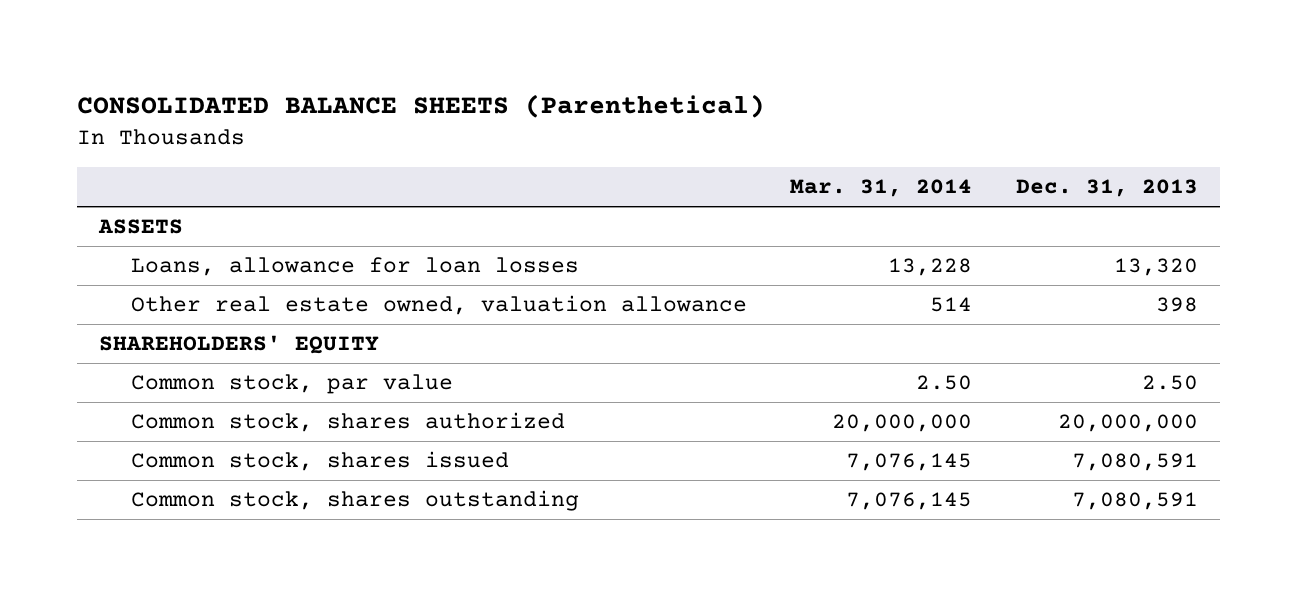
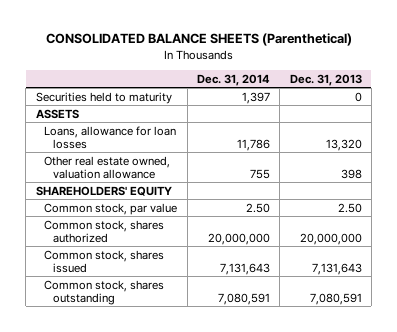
[790,179,973,198] Mar. 31, 2014 -> none
none -> [196,73,270,86] Dec. 31, 2014
none -> [35,91,172,104] Securities held to maturity
[1071,453,1198,472] 7,080,591 -> [311,262,362,275] 7,131,643

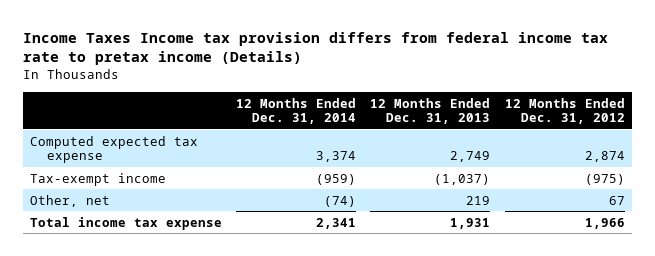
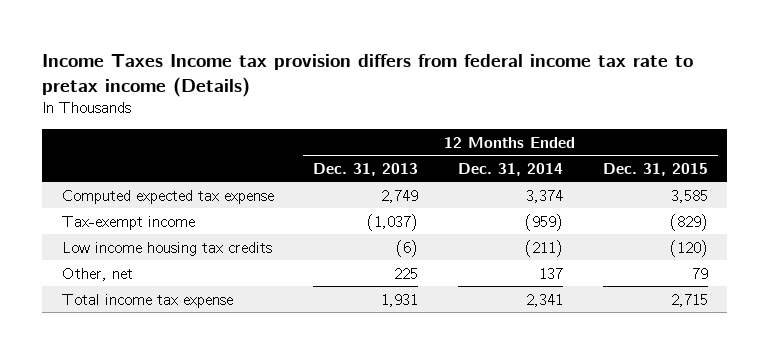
[504,97,625,125] 12 Months Ended Dec. 31, 2012 -> none
none -> [602,162,708,176] Dec. 31, 2015
none -> [61,241,272,256] Low income housing tax credits
[324,195,357,207] (74) -> [538,267,563,279] 137
[466,195,491,205] 219 -> [394,267,419,279] 225

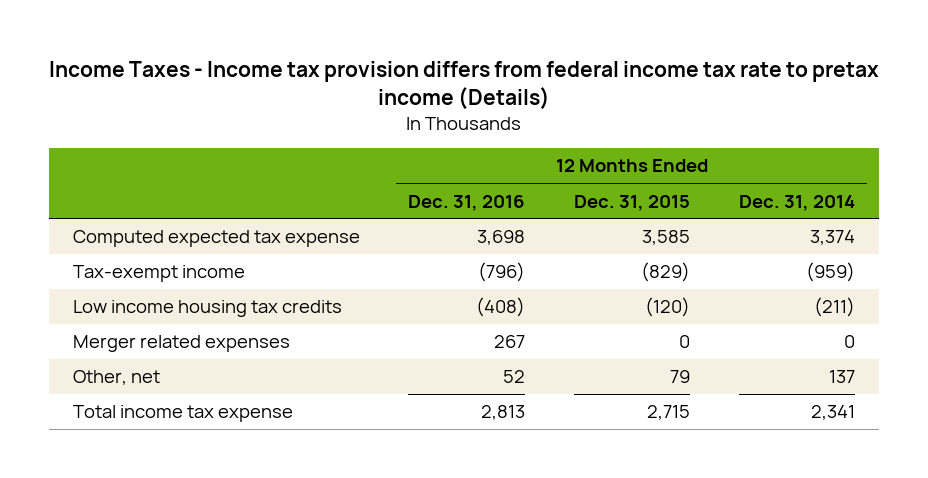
[41,53,693,97] Income Taxes Income tax provision differs from federal income tax rate to pretax income (Details) -> [48,60,879,110] Income Taxes - Income tax provision differs from federal income tax rate to pretax income (Details)
[313,162,419,176] Dec. 31, 2013 -> none
none -> [408,194,526,211] Dec. 31, 2016
none -> [72,335,290,353] Merger related expenses

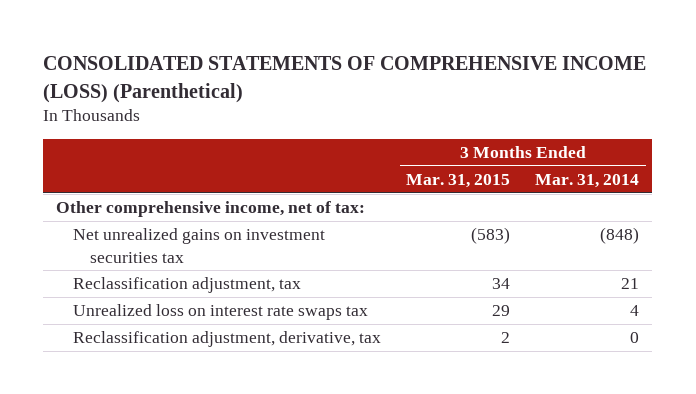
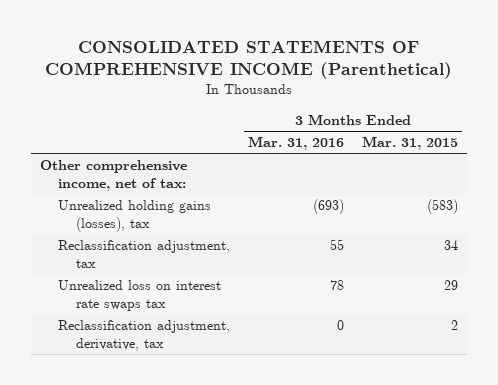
[43,56,647,103] CONSOLIDATED STATEMENTS OF COMPREHENSIVE INCOME (LOSS) (Parenthetical) -> [44,40,452,80] CONSOLIDATED STATEMENTS OF COMPREHENSIVE INCOME (Parenthetical)
[535,173,640,188] Mar. 31, 2014 -> none
none -> [248,136,345,151] Mar. 31, 2016
[72,228,325,263] Net unrealized gains on investment securities tax -> [58,200,212,232] Unrealized holding gains (losses), tax

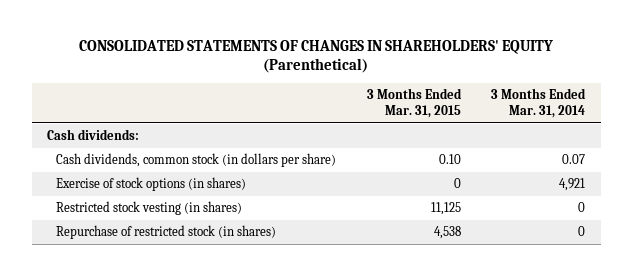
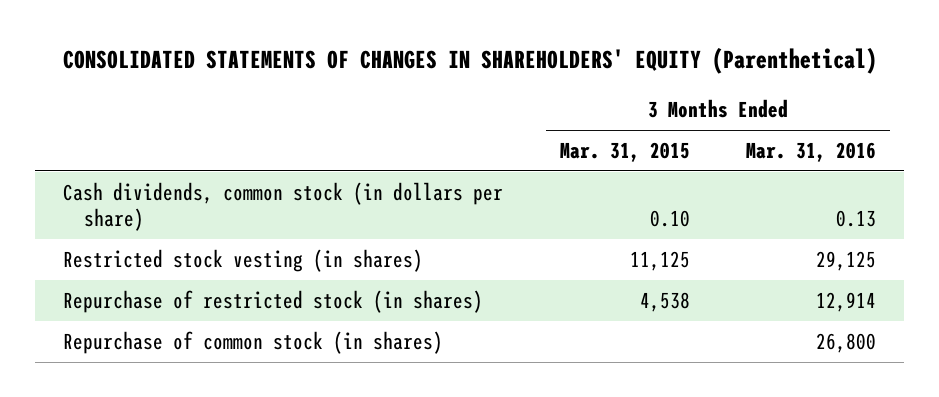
[491,88,587,119] 3 Months Ended Mar. 31, 2014 -> none
none -> [745,142,876,163] Mar. 31, 2016
[47,129,140,141] Cash dividends: -> none
[55,177,246,192] Exercise of stock options (in shares) -> none
none -> [63,330,444,354] Repurchase of common stock (in shares)

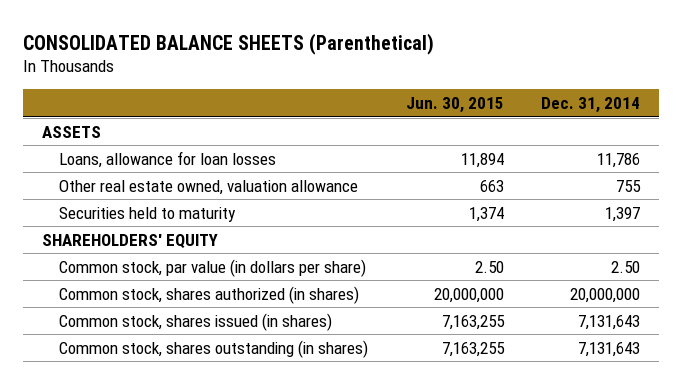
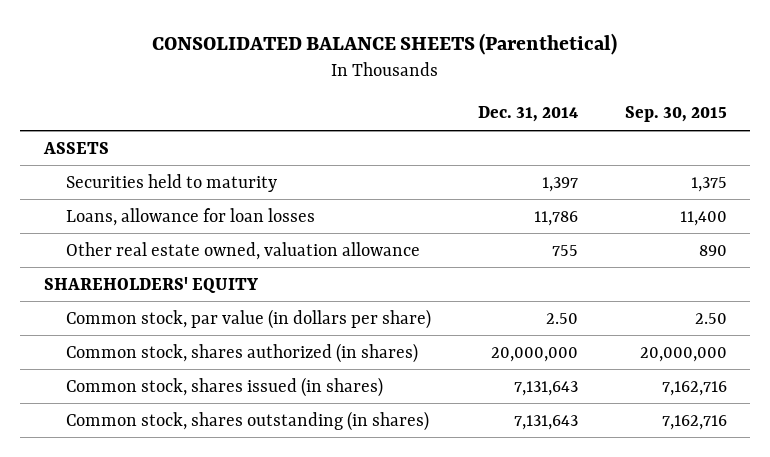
[405,96,504,113] Jun. 30, 2015 -> none
none -> [624,106,727,123] Sep. 30, 2015
[59,206,237,222] Securities held to maturity -> [65,173,277,192] Securities held to maturity

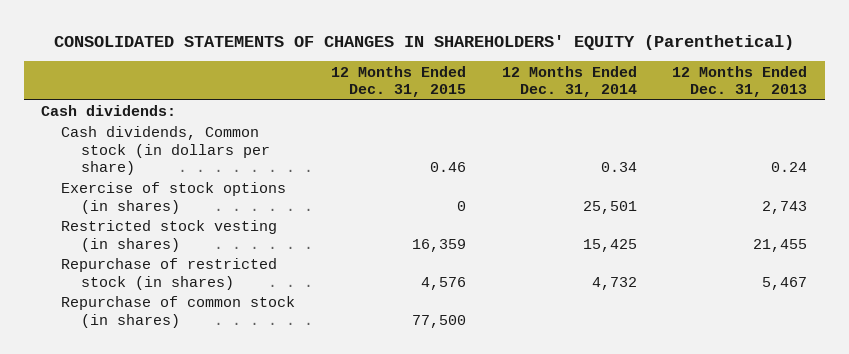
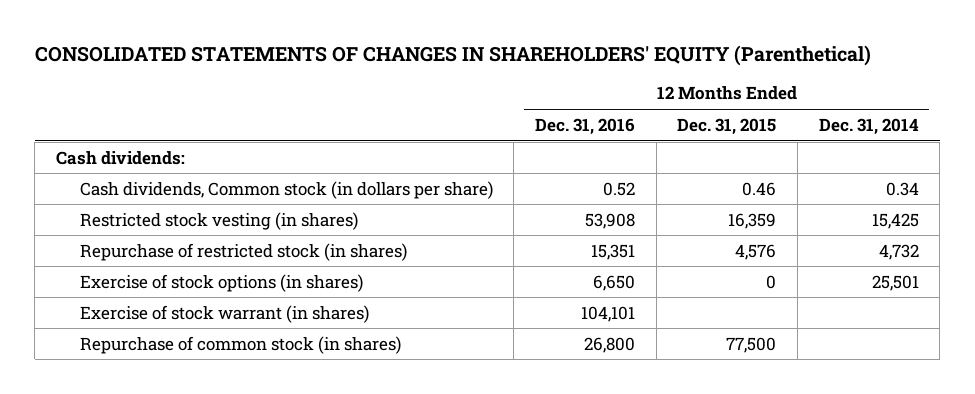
[672,65,808,98] 12 Months Ended Dec. 31, 2013 -> none
none -> [534,117,635,135] Dec. 31, 2016
[61,182,287,214] Exercise of stock options (in shares) -> [79,273,363,292] Exercise of stock options (in shares)
none -> [79,304,369,323] Exercise of stock warrant (in shares)

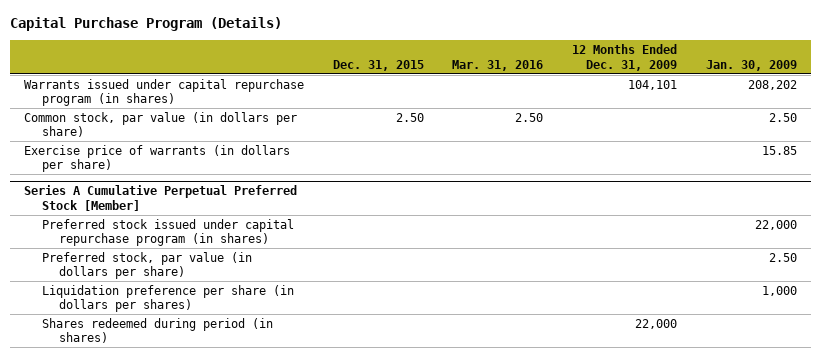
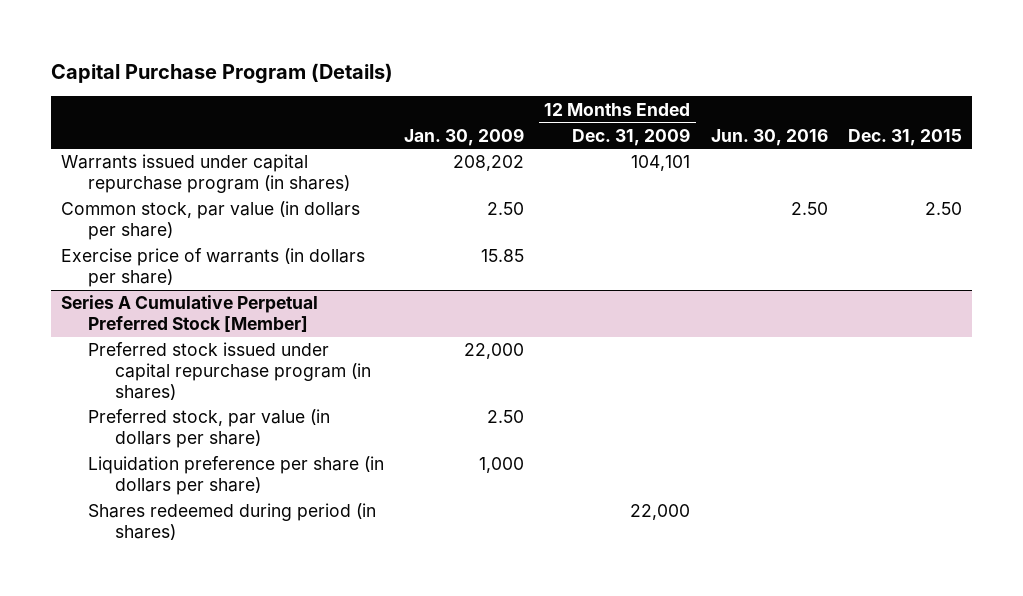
[452,59,544,71] Mar. 31, 2016 -> none
none -> [710,128,828,146] Jun. 30, 2016
[41,284,294,313] Liquidation preference per share (in dollars per shares) -> [88,456,385,496] Liquidation preference per share (in dollars per share)

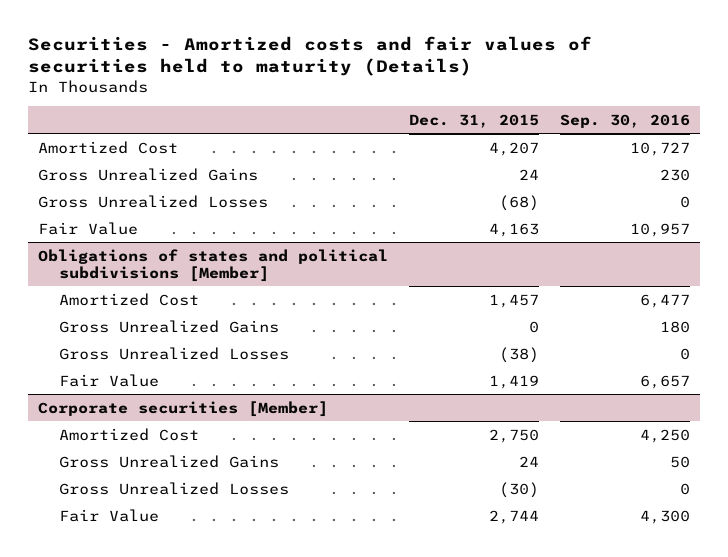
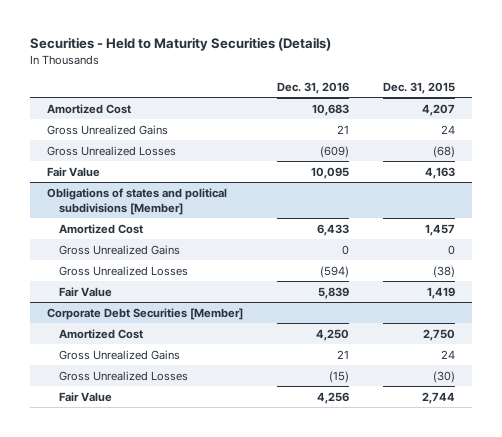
[27,35,592,77] Securities - Amortized costs and fair values of securities held to maturity (Details) -> [30,37,332,52] Securities - Held to Maturity Securities (Details)
[559,113,690,128] Sep. 30, 2016 -> none
none -> [277,81,350,94] Dec. 31, 2016
[38,400,329,417] Corporate securities [Member] -> [47,307,244,320] Corporate Debt Securities [Member]

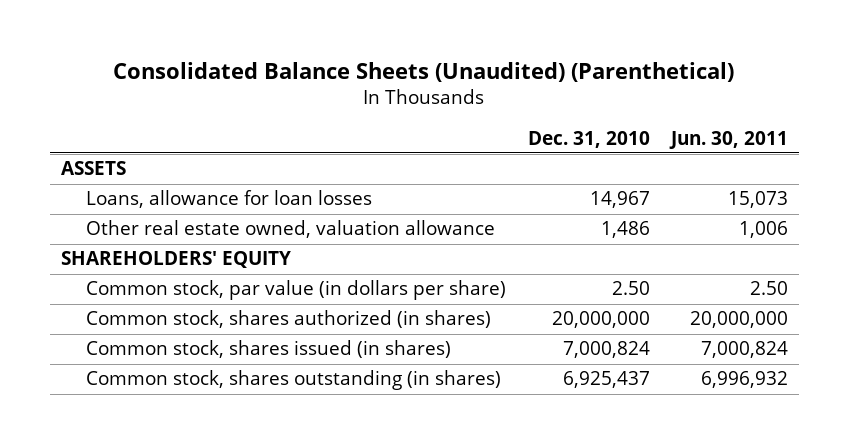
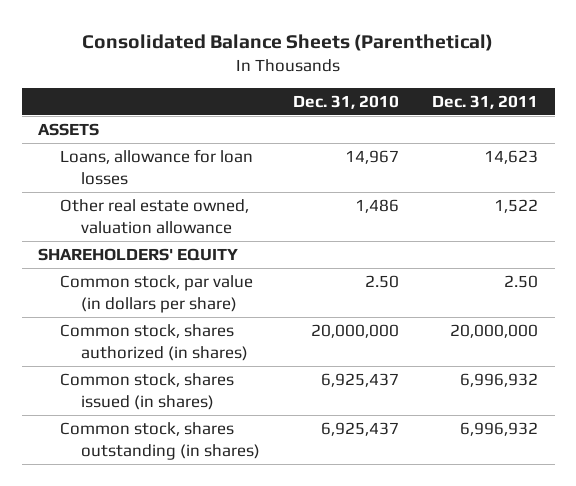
[113,61,735,82] Consolidated Balance Sheets (Unaudited) (Parenthetical) -> [82,34,494,52] Consolidated Balance Sheets (Parenthetical)
[669,130,789,149] Jun. 30, 2011 -> none
none -> [432,95,539,110] Dec. 31, 2011
[562,341,650,359] 7,000,824 -> [321,372,400,387] 6,925,437

